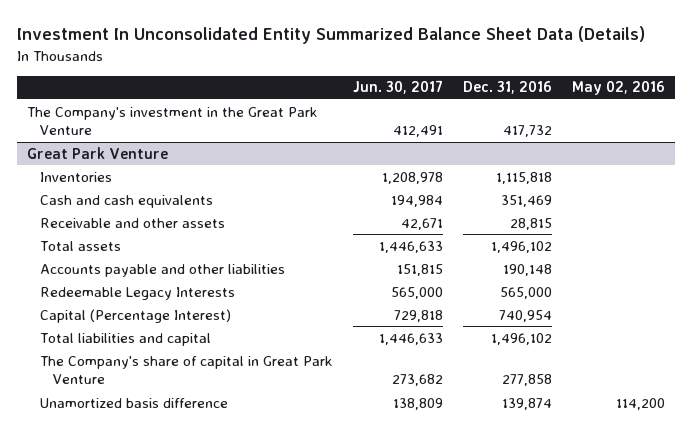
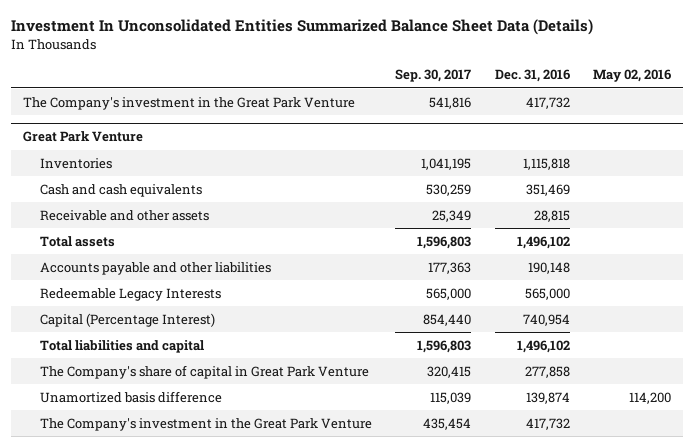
[17,26,646,45] Investment In Unconsolidated Entity Summarized Balance Sheet Data (Details) -> [11,19,594,36] Investment In Unconsolidated Entities Summarized Balance Sheet Data (Details)
[353,80,444,95] Jun. 30, 2017 -> none
none -> [395,69,472,83] Sep. 30, 2017
none -> [39,417,372,431] The Company's investment in the Great Park Venture

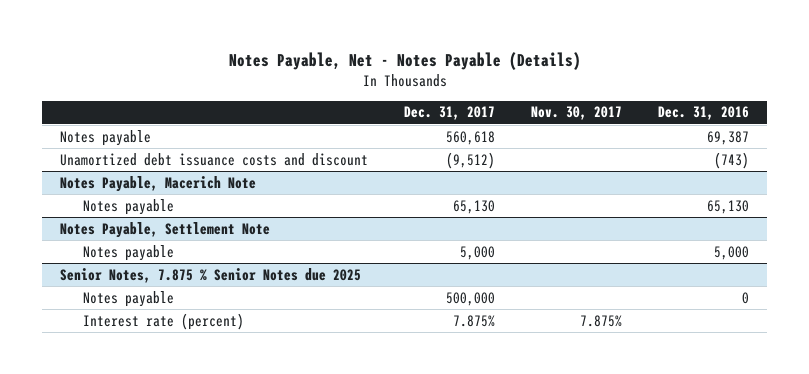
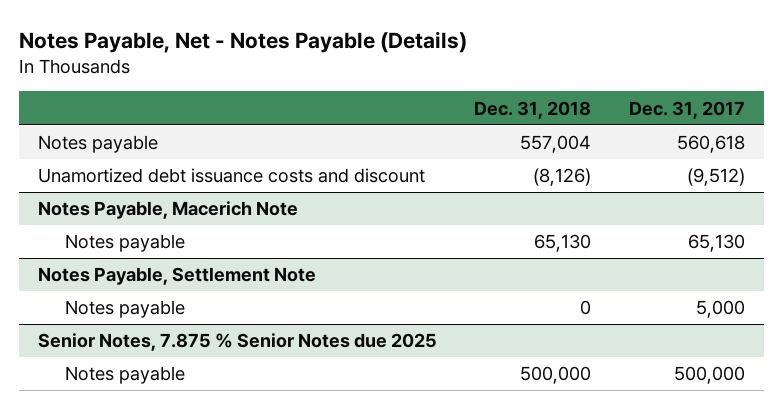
[531,106,623,121] Nov. 30, 2017 -> none
[658,106,750,121] Dec. 31, 2016 -> none
none -> [474,100,592,119] Dec. 31, 2018
[83,312,245,330] Interest rate (percent) -> none

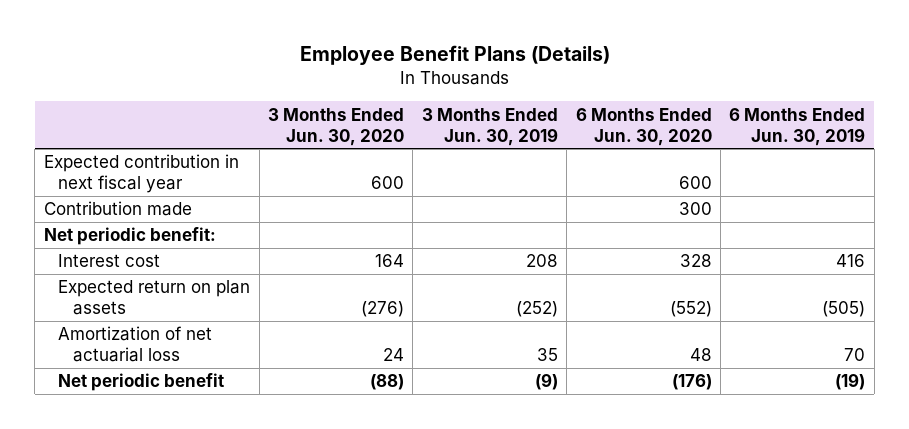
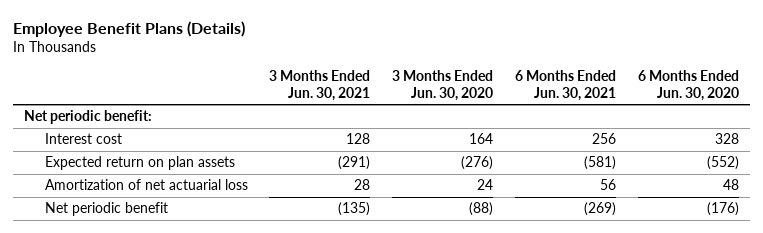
[421,107,558,146] 3 Months Ended Jun. 30, 2019 -> none
[729,107,866,146] 6 Months Ended Jun. 30, 2019 -> none
none -> [269,70,371,101] 3 Months Ended Jun. 30, 2021
none -> [515,70,617,101] 6 Months Ended Jun. 30, 2021
[43,154,239,194] Expected contribution in next fiscal year -> none
[43,201,192,217] Contribution made -> none

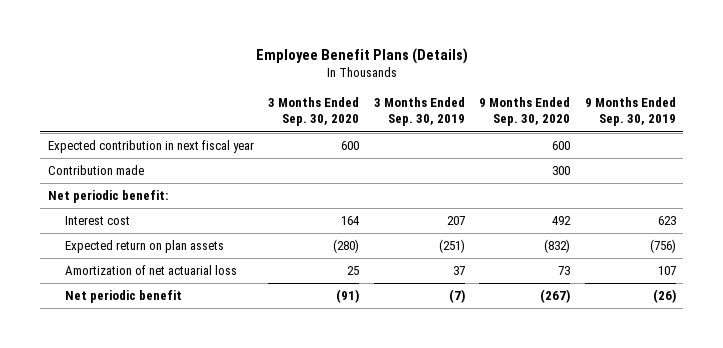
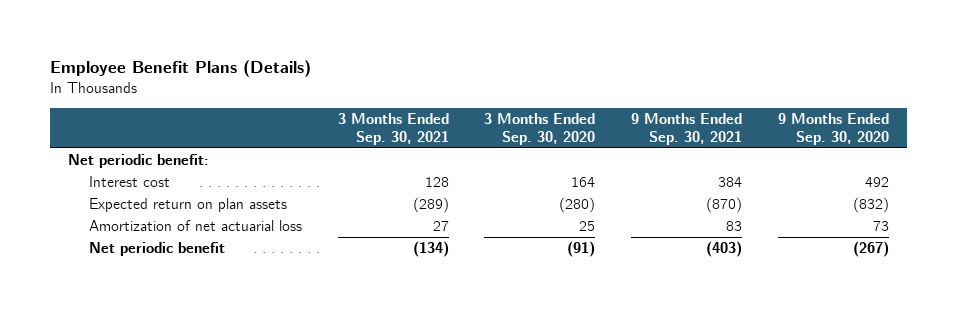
[373,97,465,127] 3 Months Ended Sep. 30, 2019 -> none
[584,97,676,127] 9 Months Ended Sep. 30, 2019 -> none
none -> [337,113,449,145] 3 Months Ended Sep. 30, 2021
none -> [631,113,743,145] 9 Months Ended Sep. 30, 2021
[47,140,254,154] Expected contribution in next fiscal year -> none
[47,165,144,176] Contribution made -> none

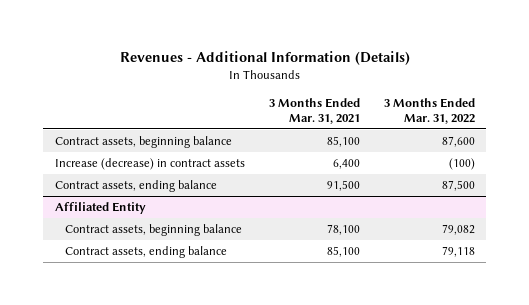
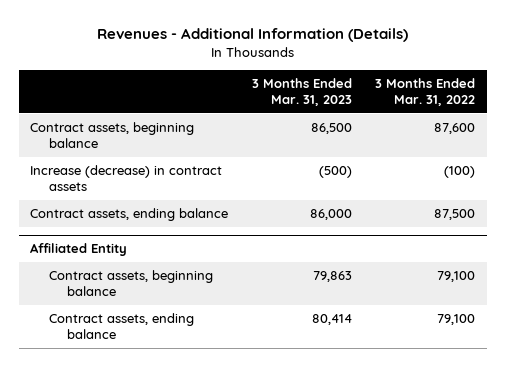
[268,97,360,124] 3 Months Ended Mar. 31, 2021 -> none
none -> [251,77,352,107] 3 Months Ended Mar. 31, 2023
[441,224,475,236] 79,082 -> [437,271,476,283] 79,100
[441,246,475,258] 79,118 -> [437,314,476,326] 79,100

